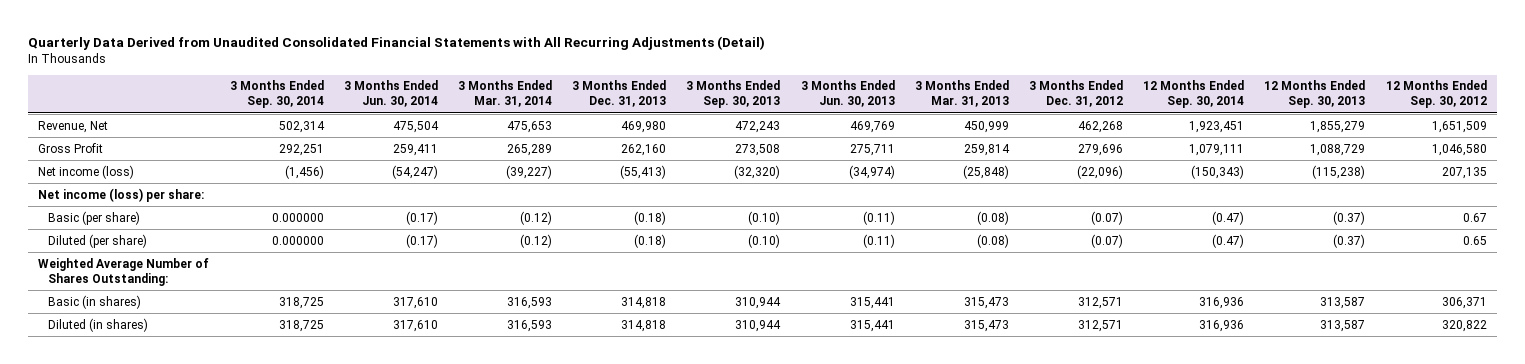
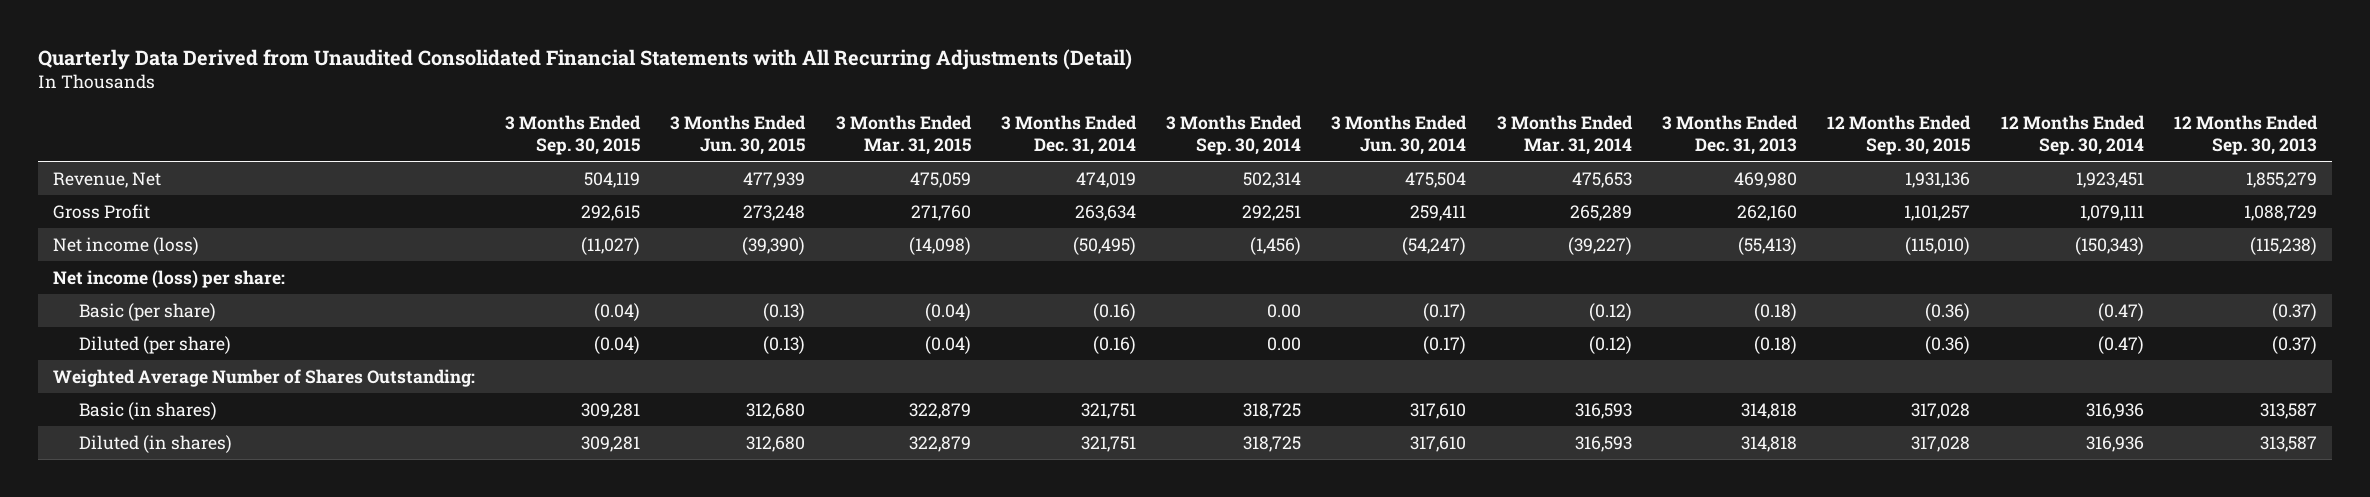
[686,80,781,109] 3 Months Ended Sep. 30, 2013 -> none
[800,80,895,108] 3 Months Ended Jun. 30, 2013 -> none
[914,80,1009,108] 3 Months Ended Mar. 31, 2013 -> none
[1029,80,1124,108] 3 Months Ended Dec. 31, 2012 -> none
[1385,80,1487,109] 12 Months Ended Sep. 30, 2012 -> none
none -> [504,114,641,155] 3 Months Ended Sep. 30, 2015
none -> [670,114,807,155] 3 Months Ended Jun. 30, 2015
none -> [835,114,972,155] 3 Months Ended Mar. 31, 2015
none -> [1000,114,1137,155] 3 Months Ended Dec. 31, 2014
none -> [1827,114,1972,155] 12 Months Ended Sep. 30, 2015
[271,212,324,222] 0.000000 -> [1267,303,1302,318] 0.00
[271,235,324,245] 0.000000 -> [1267,336,1302,351] 0.00

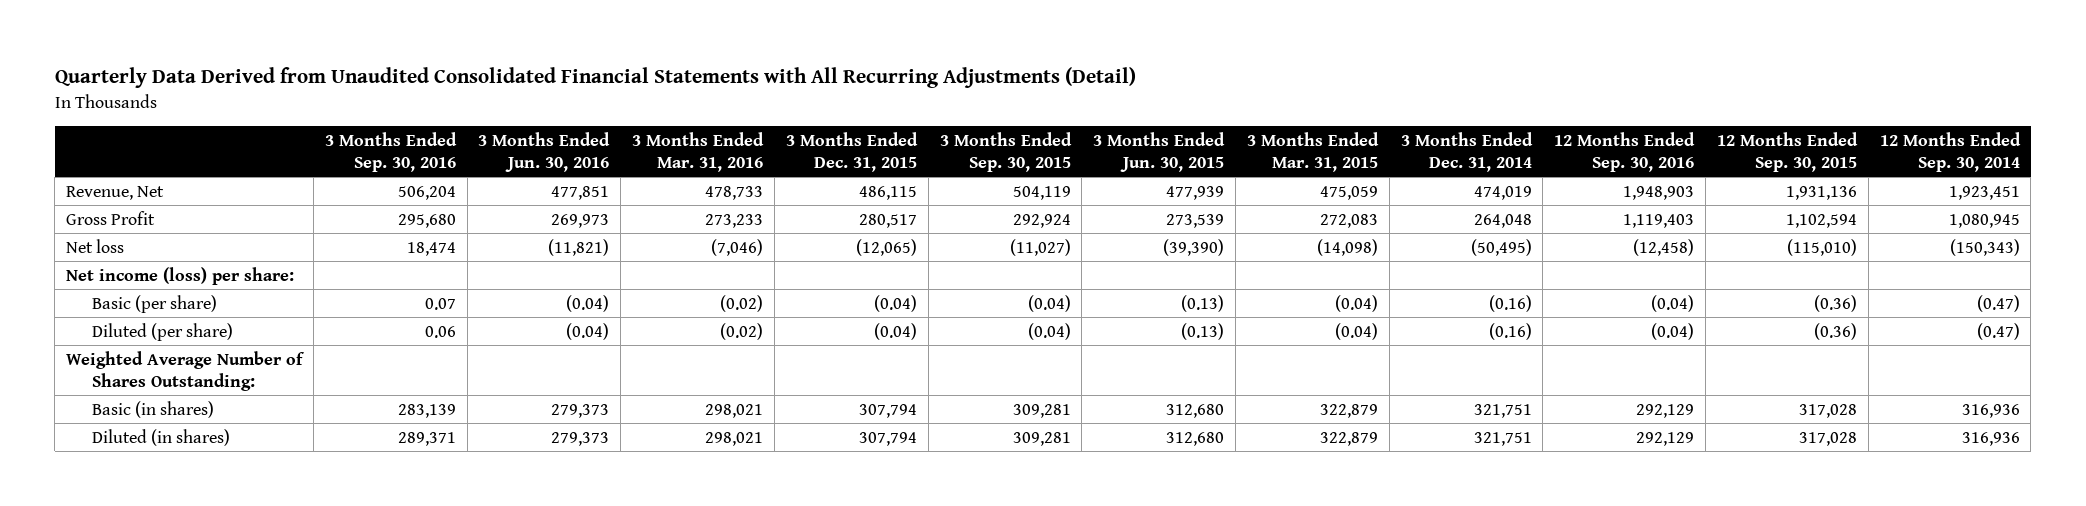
[1166,114,1303,155] 3 Months Ended Sep. 30, 2014 -> none
[1331,114,1468,155] 3 Months Ended Jun. 30, 2014 -> none
[1496,114,1633,155] 3 Months Ended Mar. 31, 2014 -> none
[1662,114,1799,155] 3 Months Ended Dec. 31, 2013 -> none
[2173,114,2318,155] 12 Months Ended Sep. 30, 2013 -> none
none -> [324,131,457,172] 3 Months Ended Sep. 30, 2016
none -> [478,131,611,172] 3 Months Ended Jun. 30, 2016
none -> [632,131,765,172] 3 Months Ended Mar. 31, 2016
none -> [785,131,918,172] 3 Months Ended Dec. 31, 2015
none -> [1554,131,1696,172] 12 Months Ended Sep. 30, 2016
[580,204,640,221] 292,615 -> [1012,213,1071,228] 292,924
[743,204,806,221] 273,248 -> [1166,213,1225,228] 273,539
[910,204,971,221] 271,760 -> [1319,213,1378,228] 272,083
[1074,204,1136,221] 263,634 -> [1473,213,1532,228] 264,048
[1904,204,1971,221] 1,101,257 -> [1785,213,1857,228] 1,102,594
[2079,204,2144,221] 1,079,111 -> [1948,213,2020,228] 1,080,945
[52,236,199,255] Net income (loss) -> [66,238,125,253] Net loss

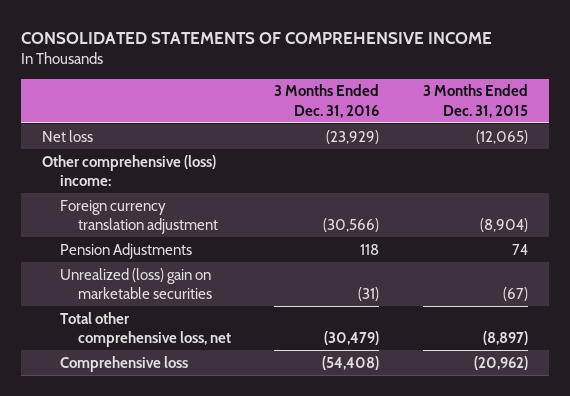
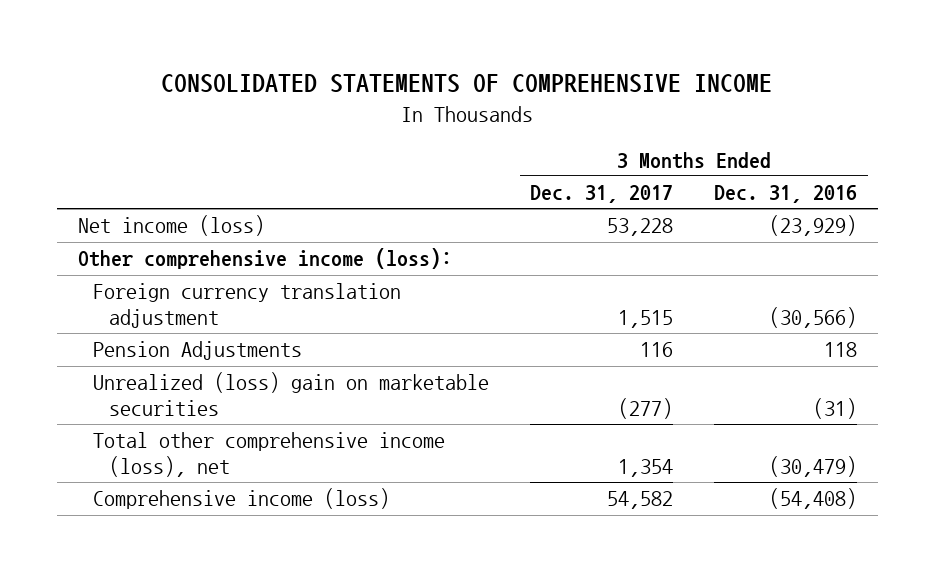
[422,84,528,118] 3 Months Ended Dec. 31, 2015 -> none
none -> [530,185,674,204] Dec. 31, 2017
[42,129,94,142] Net loss -> [77,215,265,237] Net income (loss)
[42,154,217,186] Other comprehensive (loss) income: -> [77,248,452,270] Other comprehensive income (loss):
[59,311,231,347] Total other comprehensive loss, net -> [93,432,446,477] Total other comprehensive income (loss), net
[59,355,188,372] Comprehensive loss -> [93,488,391,510] Comprehensive income (loss)

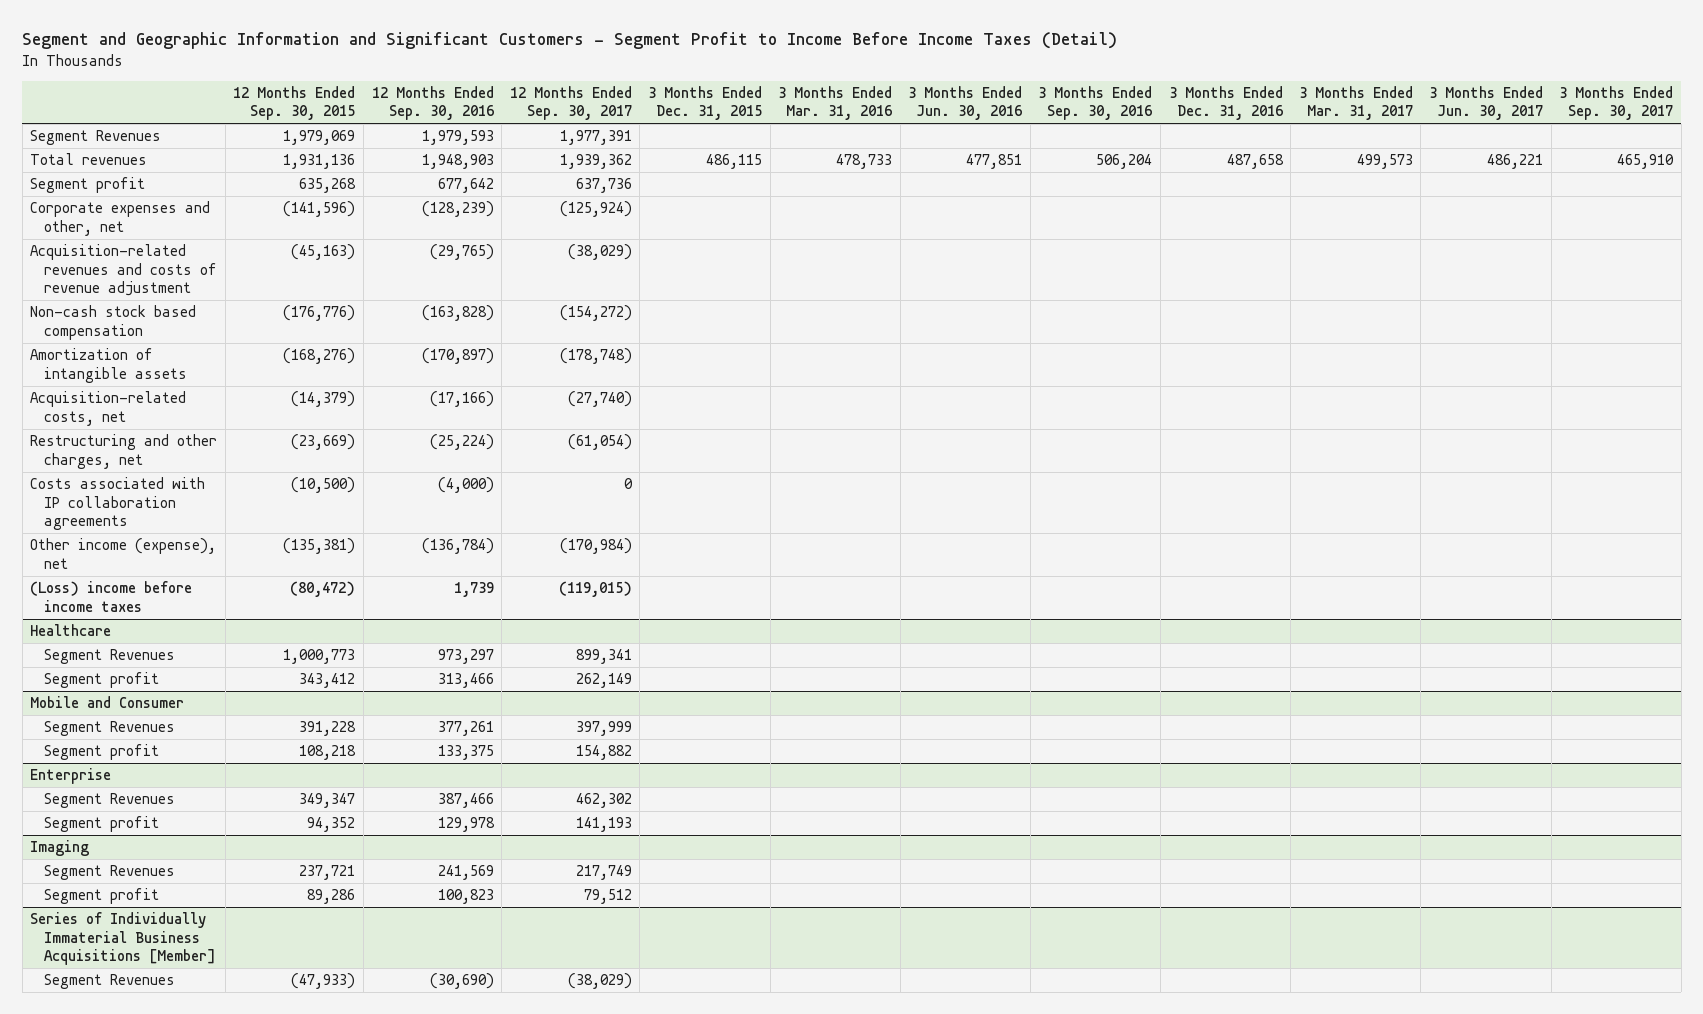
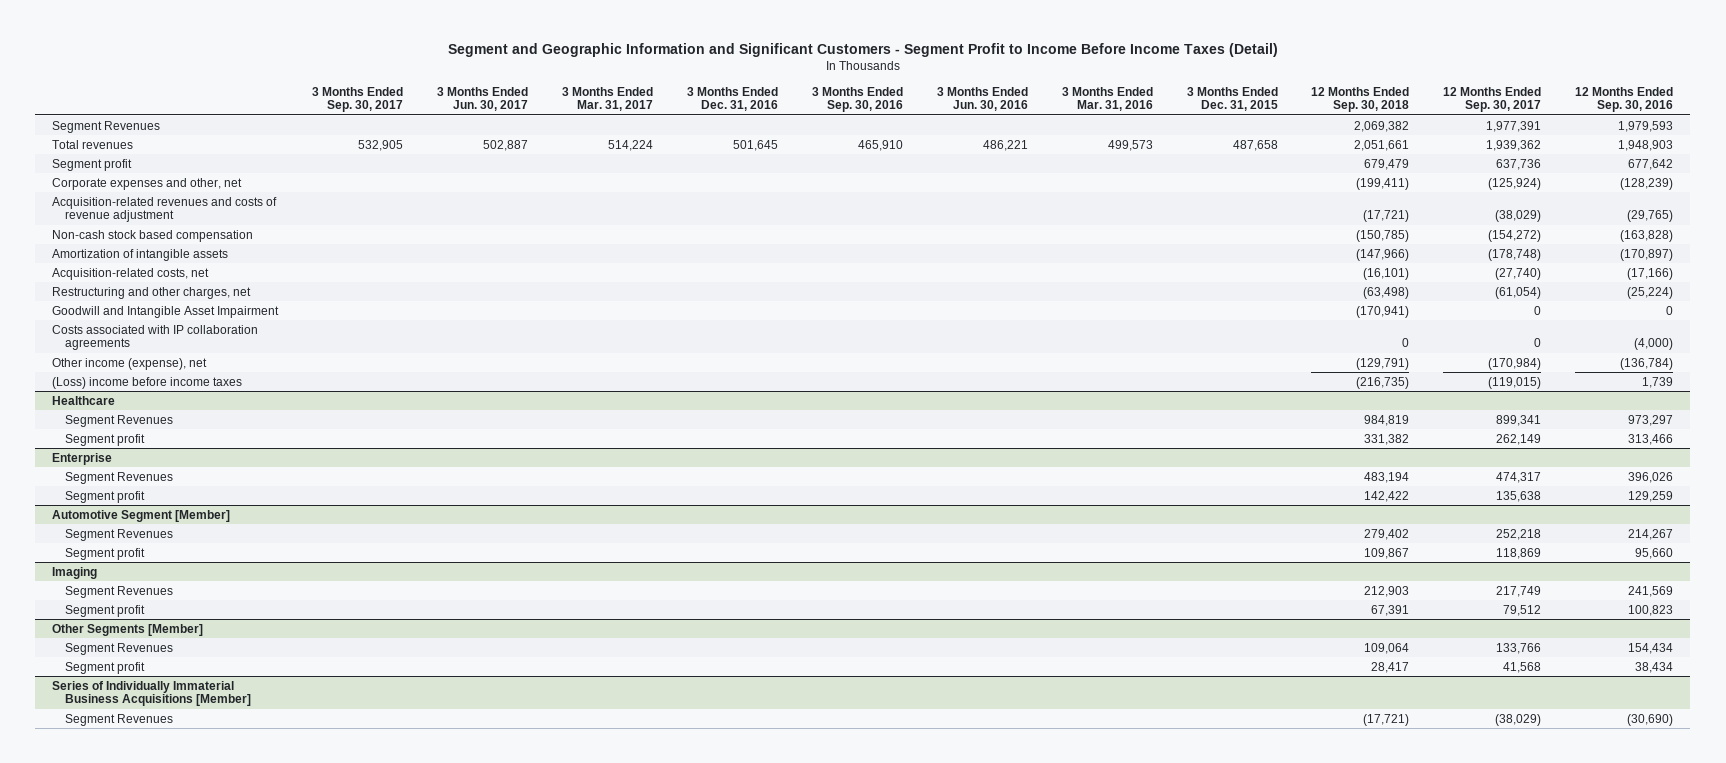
[233,85,356,121] 12 Months Ended Sep. 30, 2015 -> none
none -> [1311,86,1410,113] 12 Months Ended Sep. 30, 2018
[705,154,762,170] 486,115 -> [1232,139,1278,151] 487,658
[836,154,893,170] 478,733 -> [1107,139,1153,151] 499,573
[966,154,1023,170] 477,851 -> [982,139,1028,151] 486,221
[1096,154,1153,170] 506,204 -> [857,139,903,151] 465,910
[1226,154,1284,170] 487,658 -> [732,139,778,151] 501,645
[1356,154,1413,170] 499,573 -> [607,139,653,151] 514,224
[1486,154,1543,170] 486,221 -> [483,139,529,151] 502,887
[1617,154,1675,170] 465,910 -> [358,139,404,151] 532,905
none -> [52,305,280,318] Goodwill and Intangible Asset Impairment
[30,696,185,709] Mobile and Consumer -> none
[43,721,175,737] Segment Revenues -> none
[43,744,159,761] Segment profit -> none
[437,793,494,809] 387,466 -> [1628,471,1674,483] 396,026
[575,793,632,809] 462,302 -> [1496,471,1542,483] 474,317
[437,817,495,833] 129,978 -> [1628,490,1674,502] 129,259
[575,817,632,833] 141,193 -> [1496,490,1542,502] 135,638
none -> [52,509,231,522] Automotive Segment [Member]
none -> [65,528,174,541] Segment Revenues
none -> [65,547,146,560] Segment profit
none -> [52,623,204,636] Other Segments [Member]
none -> [65,642,174,655] Segment Revenues
none -> [65,661,146,674] Segment profit

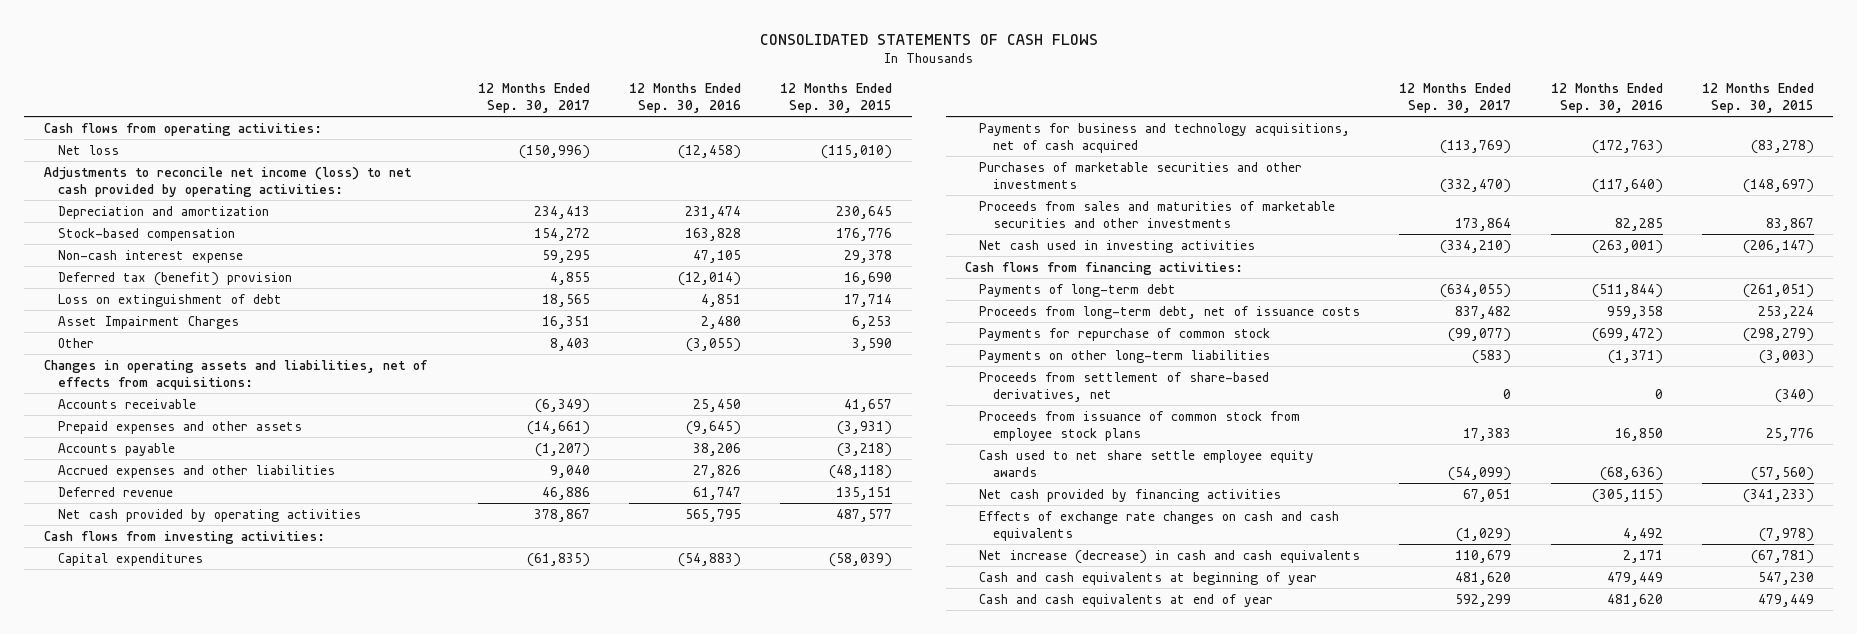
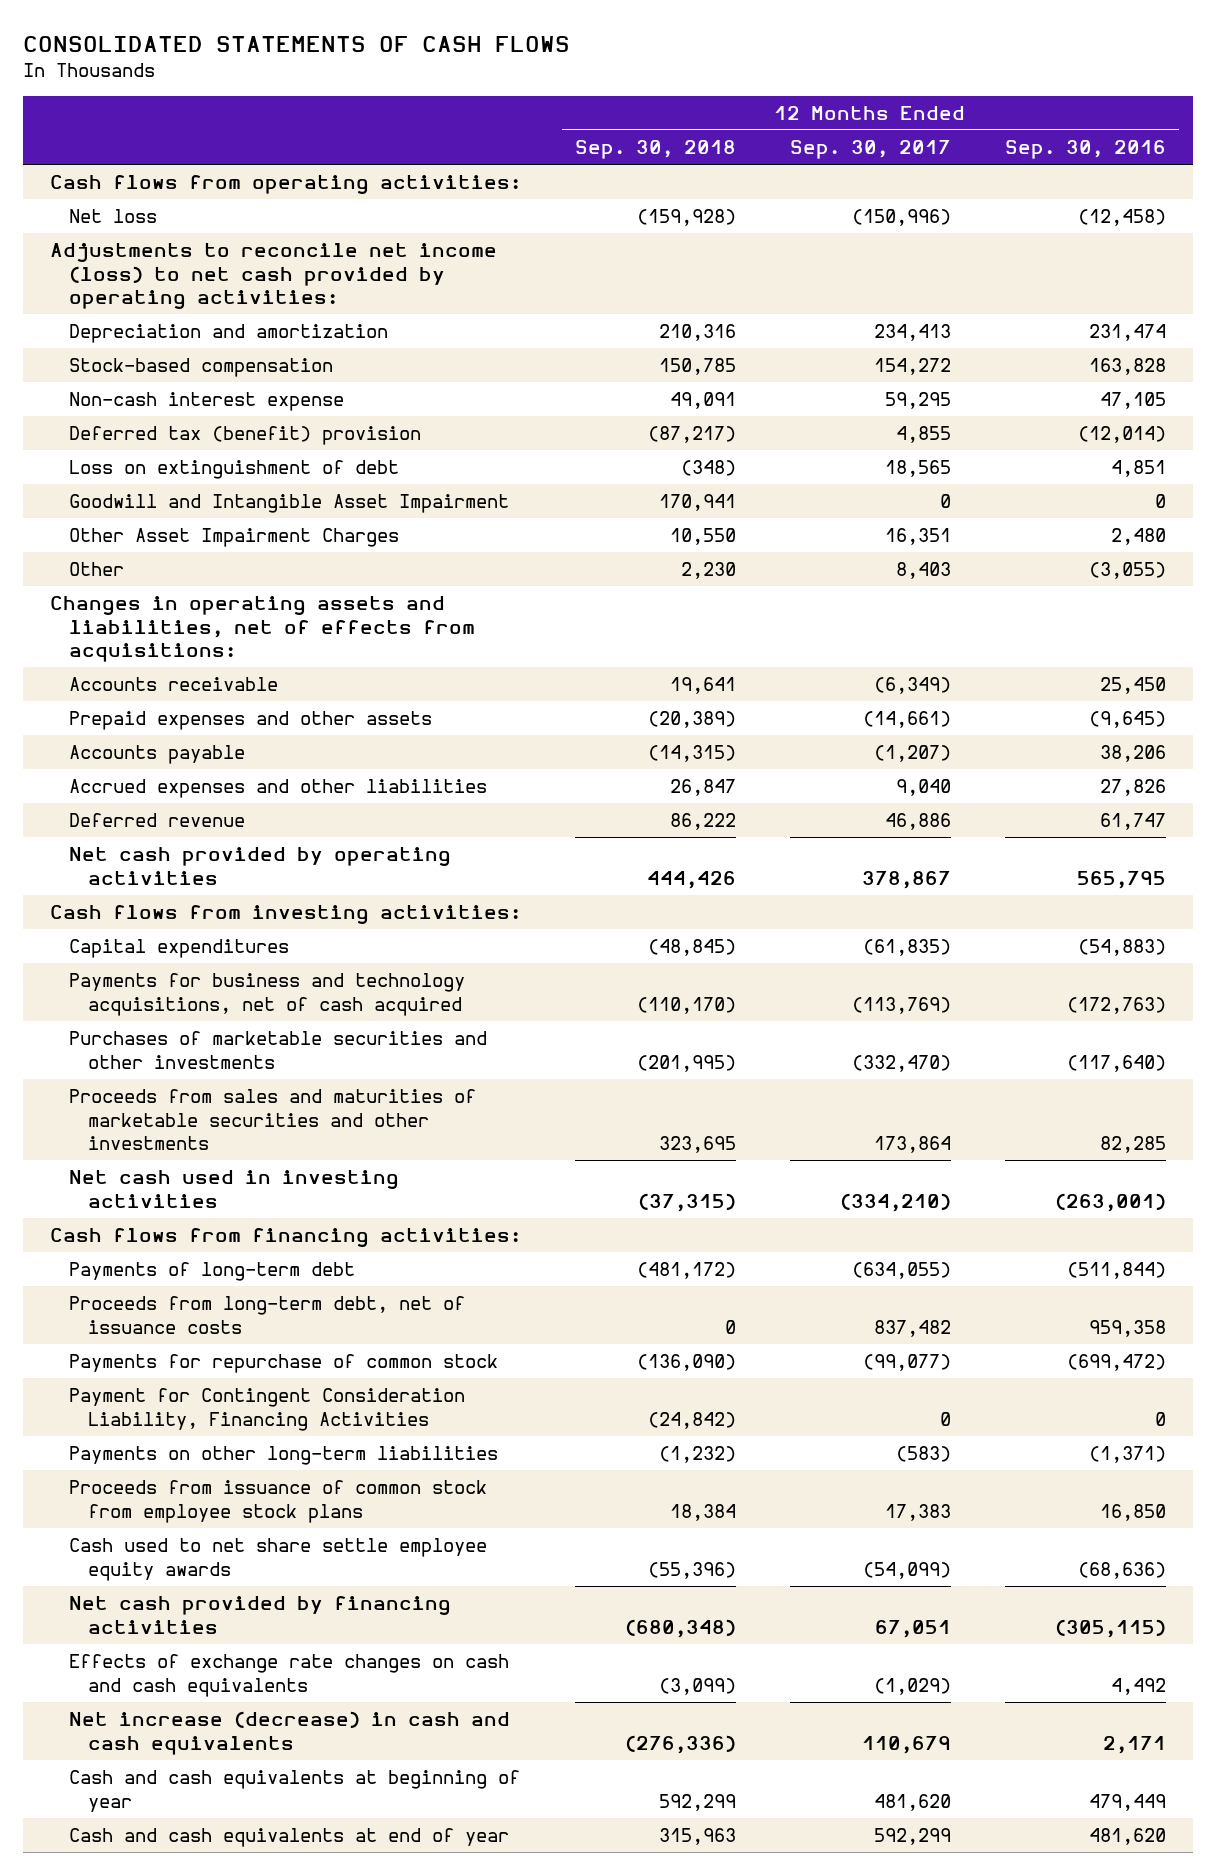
[780,82,893,113] 12 Months Ended Sep. 30, 2015 -> none
none -> [575,140,737,160] Sep. 30, 2018
none -> [69,494,510,514] Goodwill and Intangible Asset Impairment
[57,315,239,329] Asset Impairment Charges -> [69,528,400,548] Other Asset Impairment Charges
none -> [69,1388,466,1431] Payment for Contingent Consideration Liability, Financing Activities
[979,371,1270,402] Proceeds from settlement of share-based derivatives, net -> none

